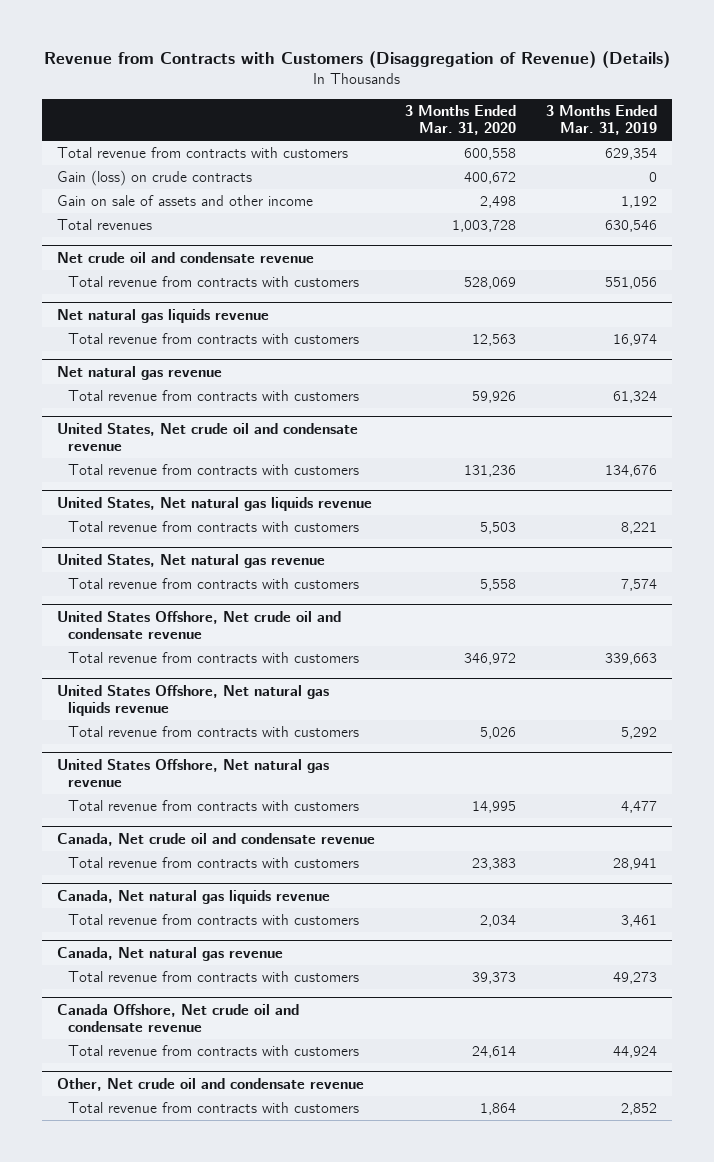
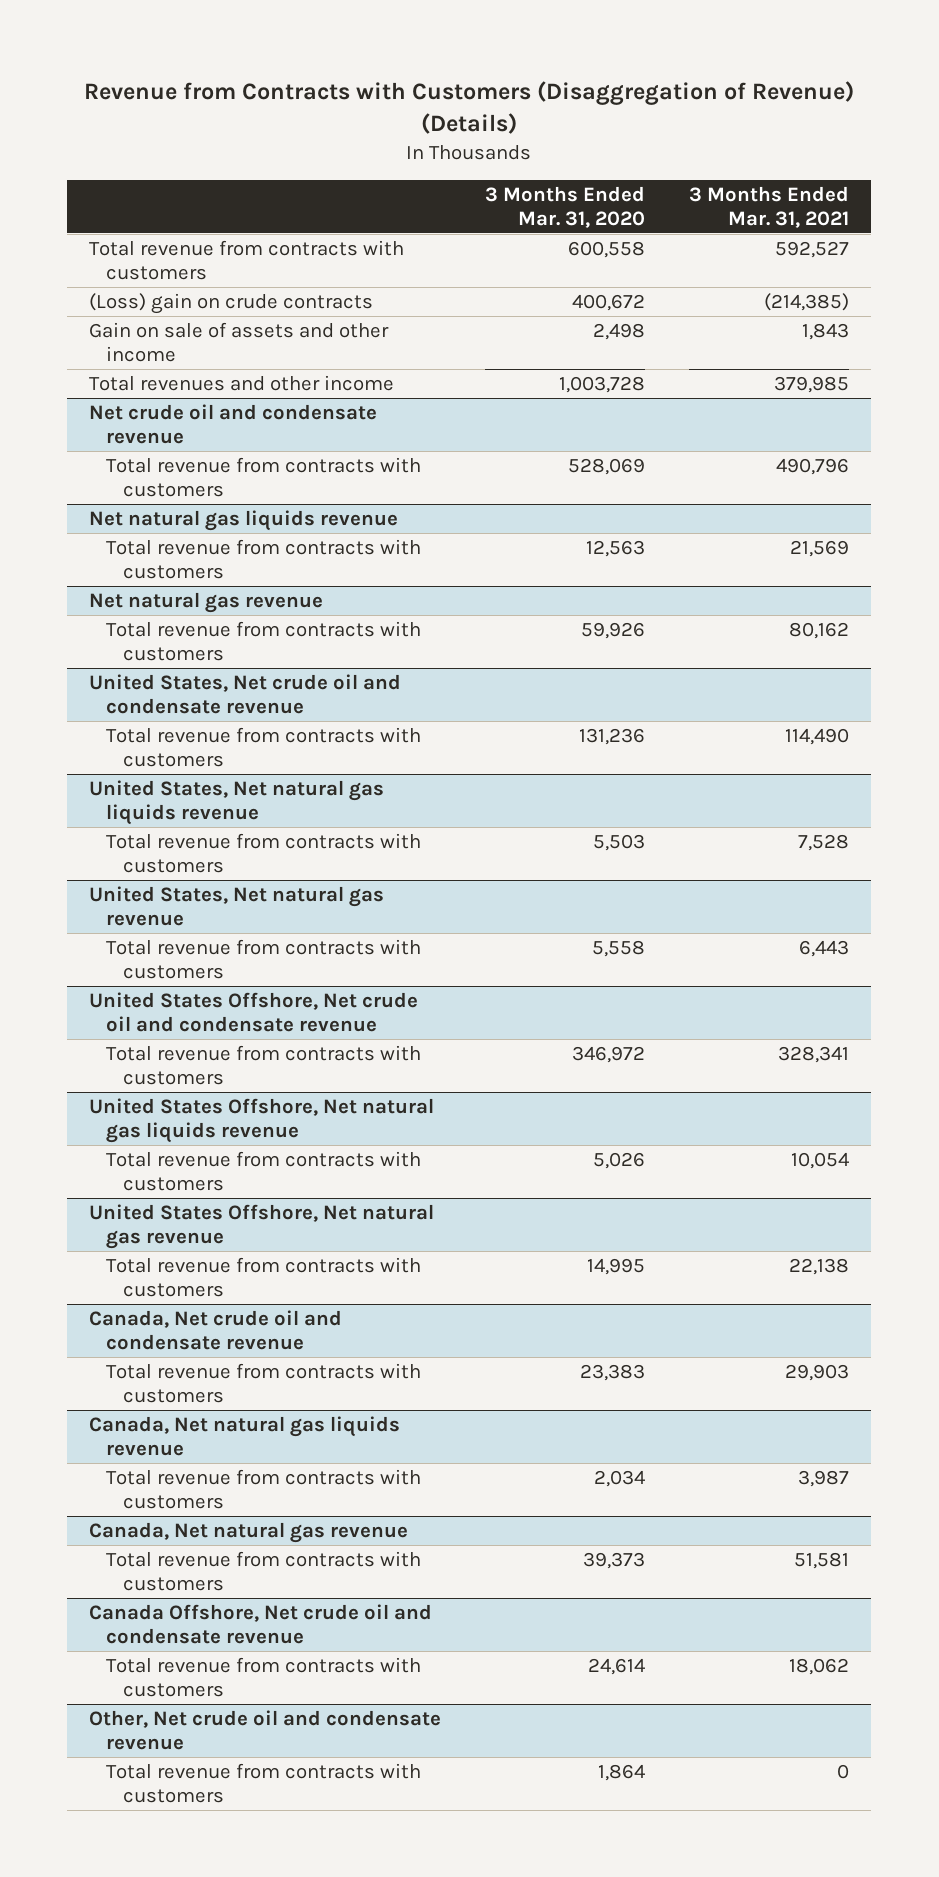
[545,104,657,136] 3 Months Ended Mar. 31, 2019 -> none
none -> [689,185,850,228] 3 Months Ended Mar. 31, 2021
[56,169,252,186] Gain (loss) on crude contracts -> [89,293,374,315] (Loss) gain on crude contracts
[56,218,152,230] Total revenues -> [89,375,395,392] Total revenues and other income

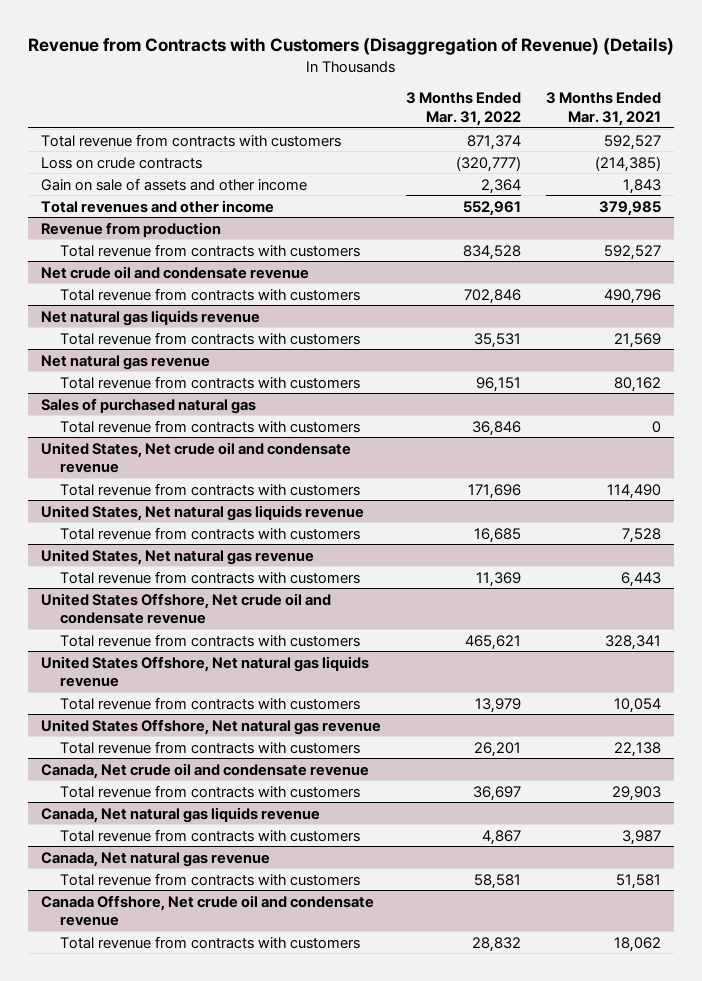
[485,185,646,228] 3 Months Ended Mar. 31, 2020 -> none
none -> [405,92,521,126] 3 Months Ended Mar. 31, 2022
[89,293,374,315] (Loss) gain on crude contracts -> [40,156,202,169] Loss on crude contracts
none -> [40,221,221,237] Revenue from production
none -> [60,243,361,257] Total revenue from contracts with customers
none -> [40,397,256,414] Sales of purchased natural gas
none -> [60,419,361,433] Total revenue from contracts with customers
[89,1710,442,1751] Other, Net crude oil and condensate revenue -> none
[106,1763,422,1804] Total revenue from contracts with customers -> none

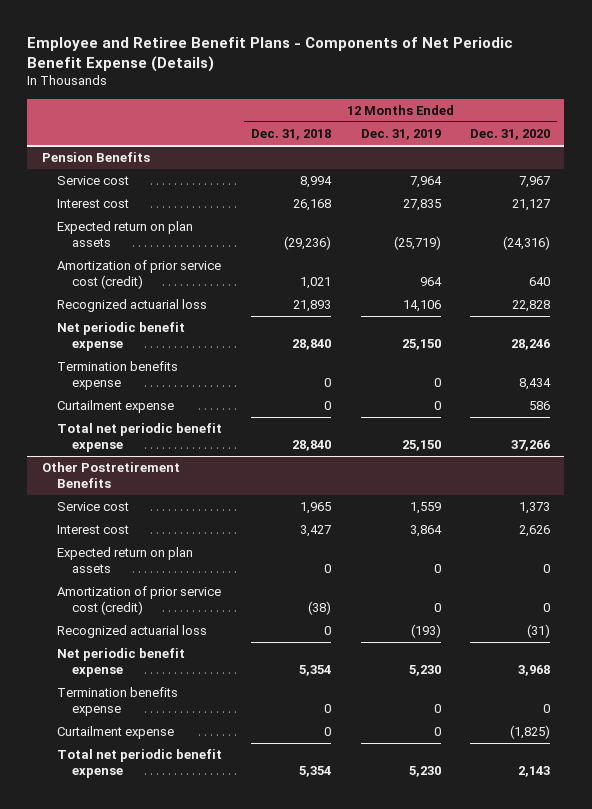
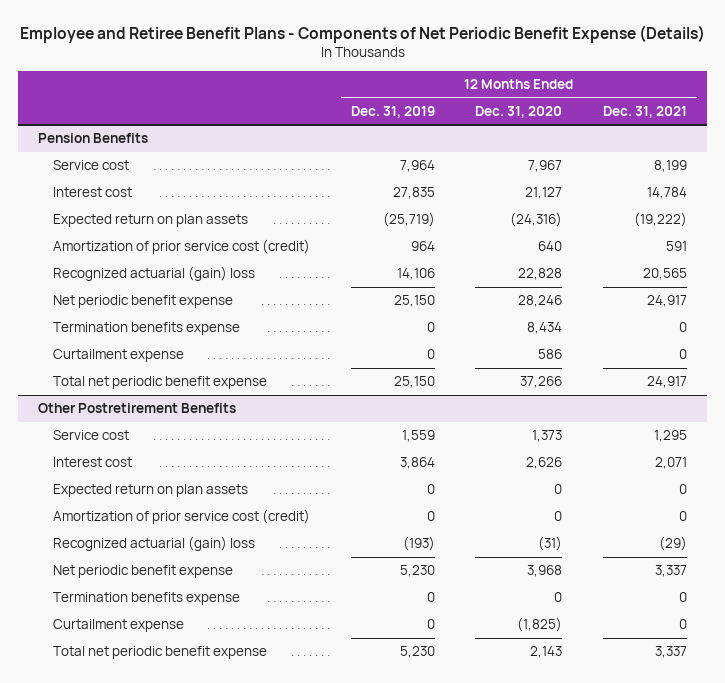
[251,129,332,141] Dec. 31, 2018 -> none
none -> [602,106,687,119] Dec. 31, 2021
[57,299,208,313] Recognized actuarial loss -> [53,266,256,282] Recognized actuarial (gain) loss
[57,625,208,639] Recognized actuarial loss -> [53,536,256,552] Recognized actuarial (gain) loss

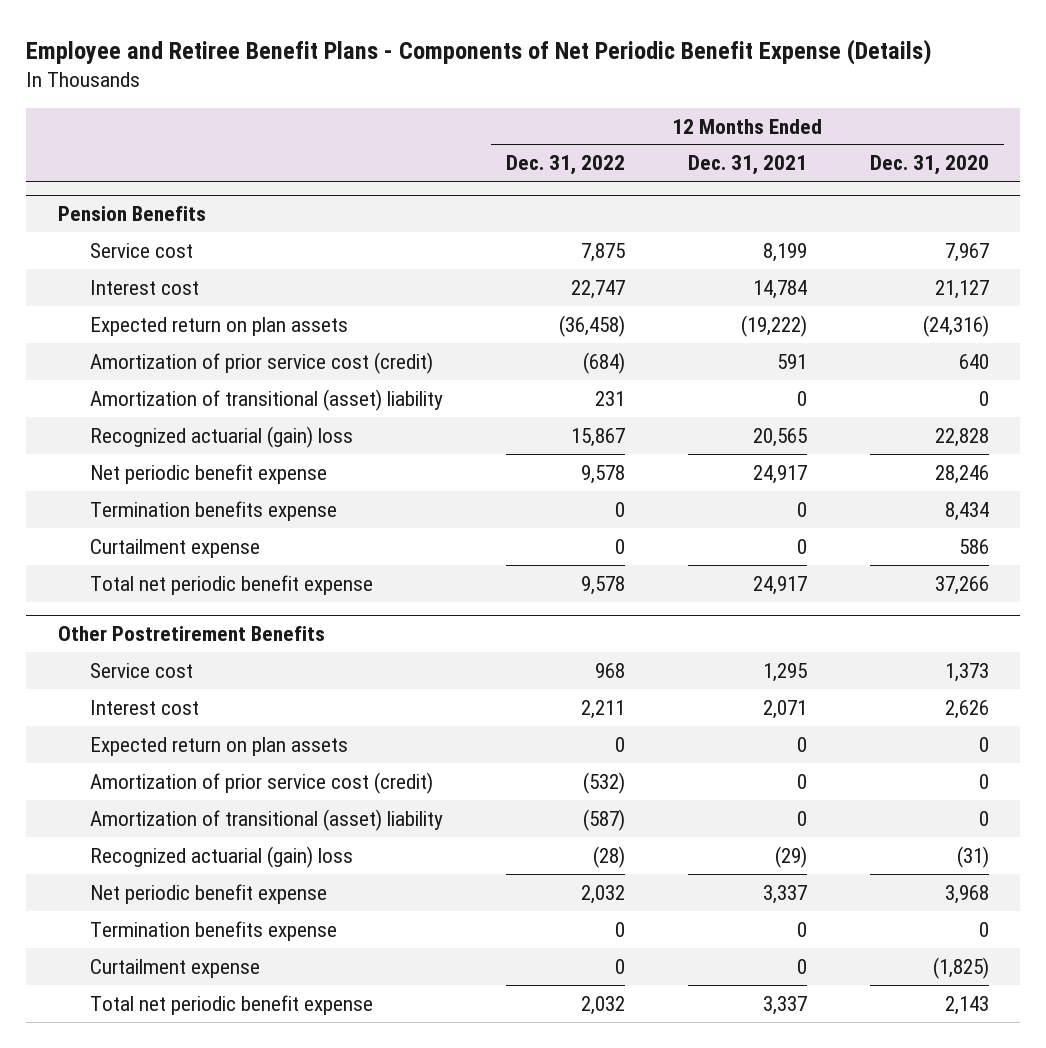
[350,106,435,119] Dec. 31, 2019 -> none
none -> [506,155,626,176] Dec. 31, 2022
none -> [90,388,444,411] Amortization of transitional (asset) liability
none -> [90,808,444,831] Amortization of transitional (asset) liability

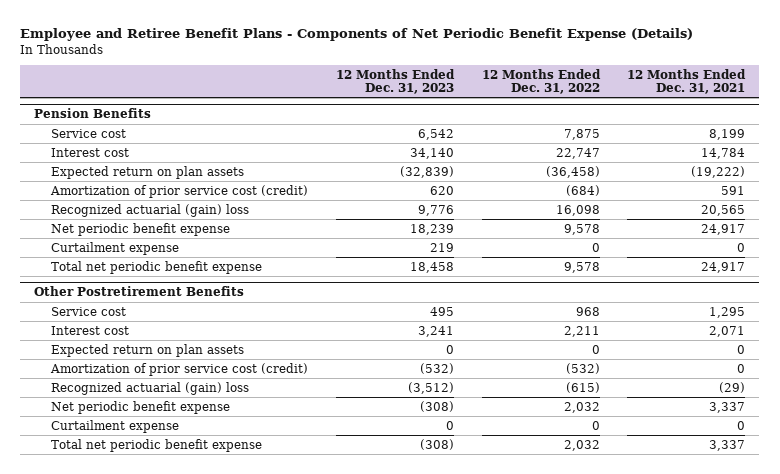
[869,155,989,176] Dec. 31, 2020 -> none
none -> [336,68,456,95] 12 Months Ended Dec. 31, 2023
[90,388,444,411] Amortization of transitional (asset) liability -> none
[571,427,626,447] 15,867 -> [555,204,600,216] 16,098
[90,500,338,521] Termination benefits expense -> none
[90,808,444,831] Amortization of transitional (asset) liability -> none
[593,845,626,868] (28) -> [565,381,600,393] (615)
[90,920,338,941] Termination benefits expense -> none

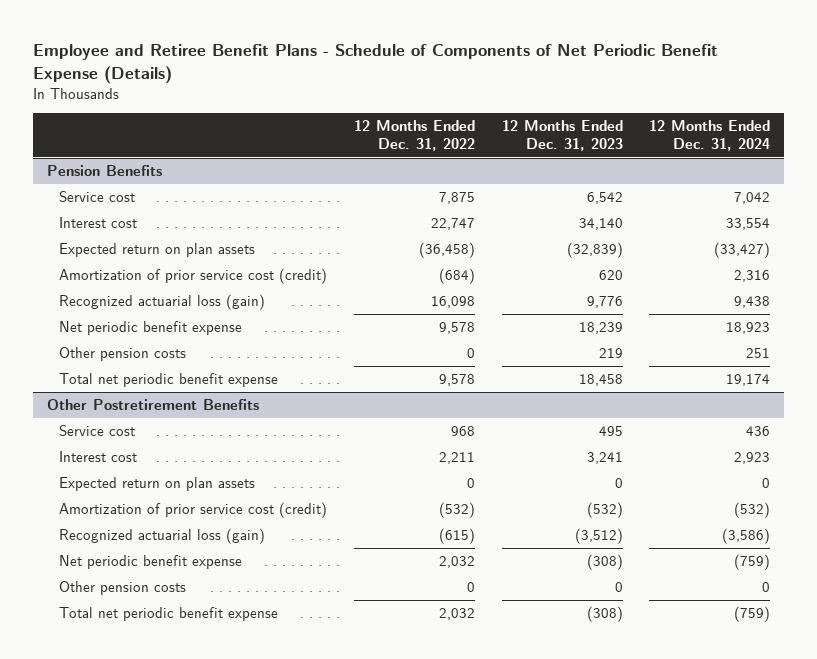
[20,28,694,42] Employee and Retiree Benefit Plans - Components of Net Periodic Benefit Expense (Details) -> [33,44,719,84] Employee and Retiree Benefit Plans - Schedule of Components of Net Periodic Benefit Expense (Details)
[627,68,747,95] 12 Months Ended Dec. 31, 2021 -> none
none -> [649,120,771,152] 12 Months Ended Dec. 31, 2024
[51,203,250,217] Recognized actuarial (gain) loss -> [59,294,266,311] Recognized actuarial loss (gain)
[51,241,180,255] Curtailment expense -> [59,347,187,362] Other pension costs
[51,381,250,395] Recognized actuarial (gain) loss -> [59,528,266,545] Recognized actuarial loss (gain)
[51,419,180,433] Curtailment expense -> none
none -> [59,581,187,596] Other pension costs

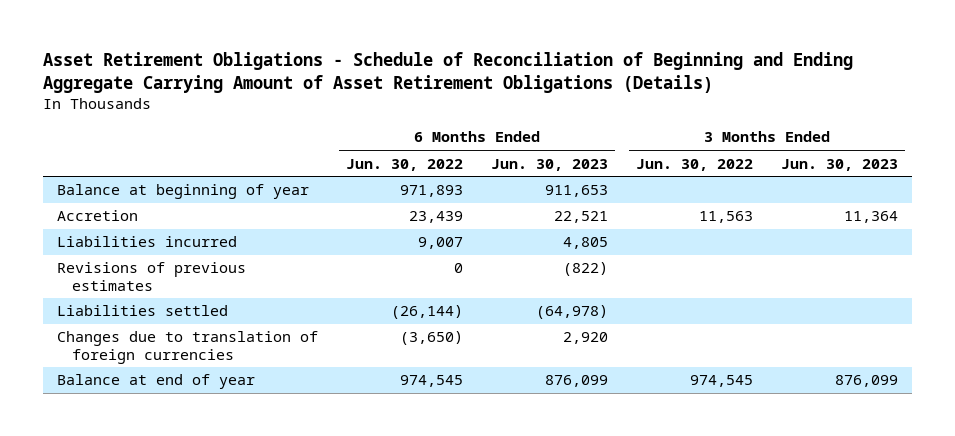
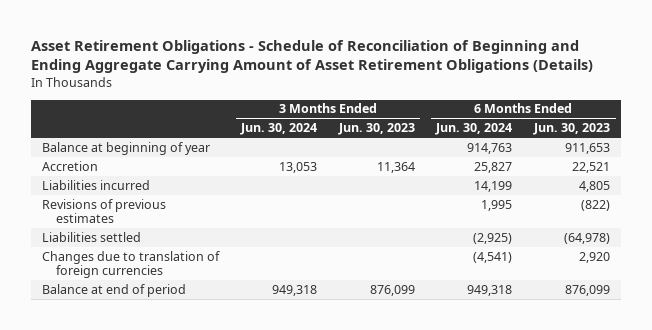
[346,158,464,171] Jun. 30, 2022 -> none
[636,158,754,171] Jun. 30, 2022 -> none
none -> [240,123,318,136] Jun. 30, 2024
none -> [435,123,513,136] Jun. 30, 2024
[57,374,256,390] Balance at end of year -> [42,283,187,297] Balance at end of period

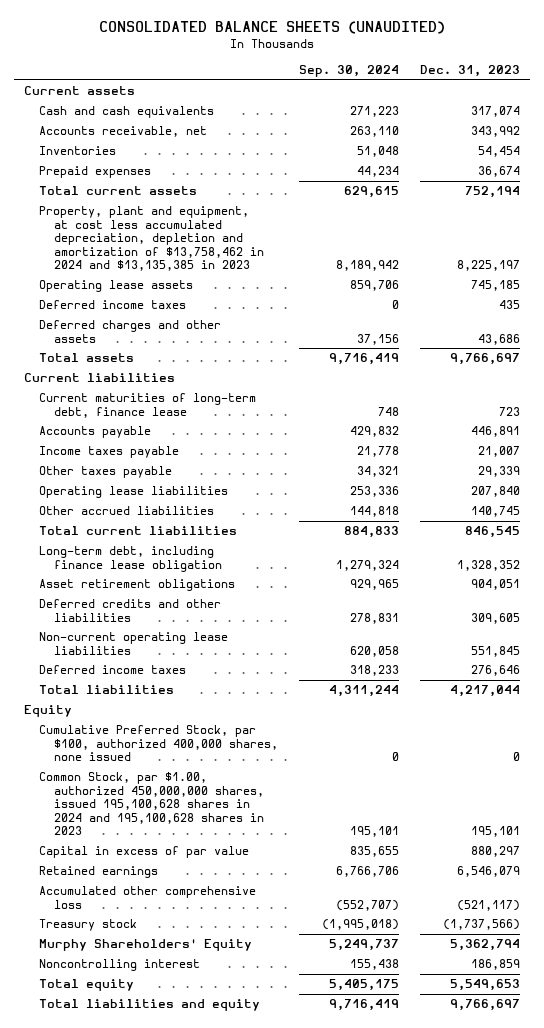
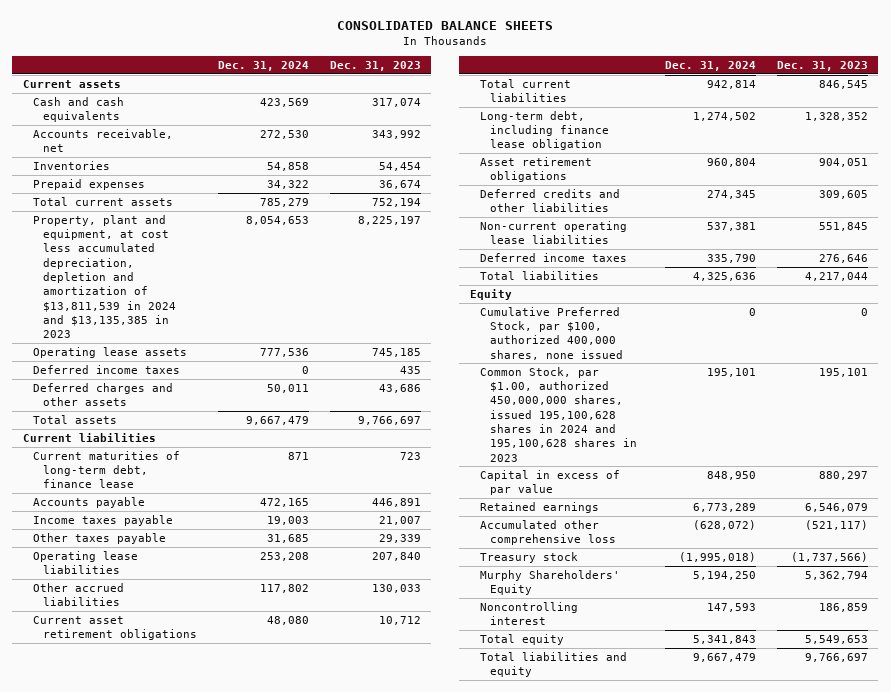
[99,21,446,35] CONSOLIDATED BALANCE SHEETS (UNAUDITED) -> [337,20,554,30] CONSOLIDATED BALANCE SHEETS
[298,65,399,78] Sep. 30, 2024 -> none
none -> [217,61,309,72] Dec. 31, 2024
[39,206,265,272] Property, plant and equipment, at cost less accumulated depreciation, depletion and amortization of $13,758,462 in 2024 and $13,135,385 in 2023 -> [32,214,176,339] Property, plant and equipment, at cost less accumulated depreciation, depletion and amortization of $13,811,539 in 2024 and $13,135,385 in 2023
[470,506,520,518] 140,745 -> [371,583,421,593] 130,033
none -> [32,615,197,641] Current asset retirement obligations

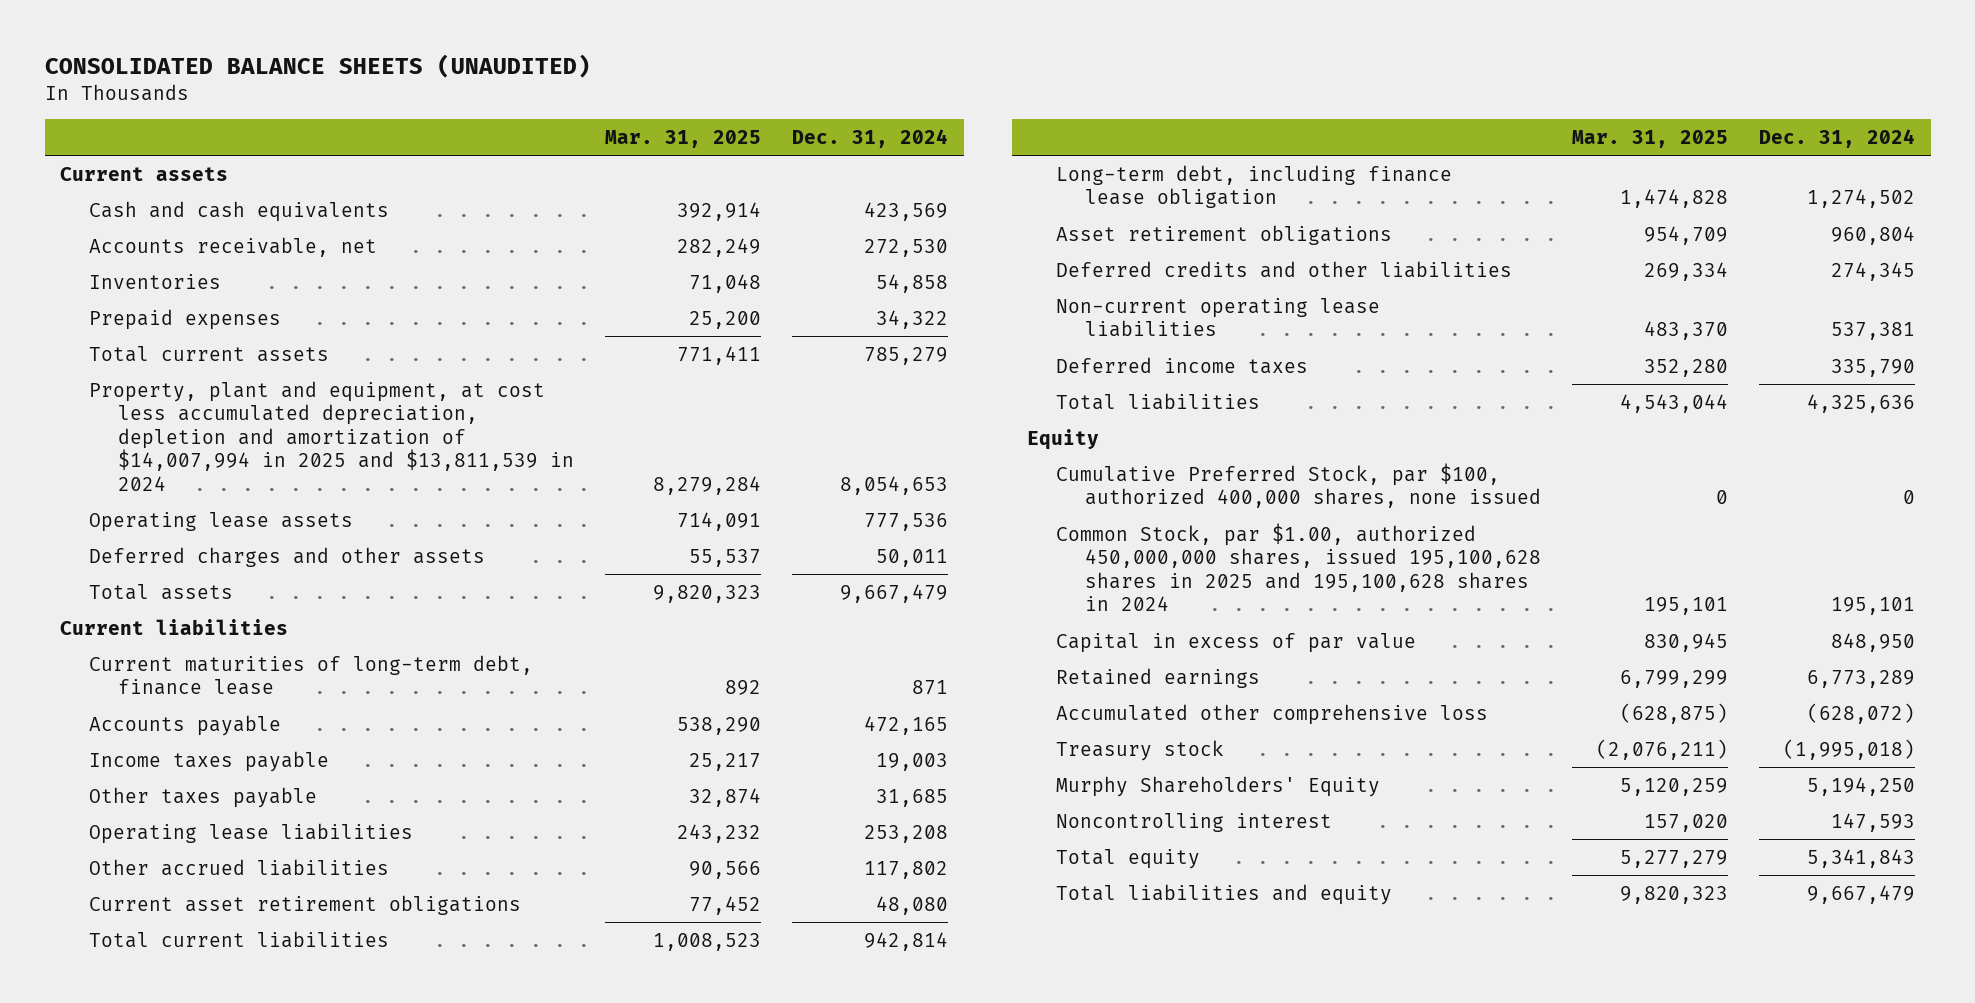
[337,20,554,30] CONSOLIDATED BALANCE SHEETS -> [44,54,591,79] CONSOLIDATED BALANCE SHEETS (UNAUDITED)
[329,61,421,72] Dec. 31, 2023 -> none
none -> [605,130,762,149] Mar. 31, 2025
[32,214,176,339] Property, plant and equipment, at cost less accumulated depreciation, depletion and amortization of $13,811,539 in 2024 and $13,135,385 in 2023 -> [89,380,575,492] Property, plant and equipment, at cost less accumulated depreciation, depletion and amortization of $14,007,994 in 2025 and $13,811,539 in 2024
[32,364,180,374] Deferred income taxes -> none
[479,366,637,462] Common Stock, par $1.00, authorized 450,000,000 shares, issued 195,100,628 shares in 2024 and 195,100,628 shares in 2023 -> [1056,522,1542,612] Common Stock, par $1.00, authorized 450,000,000 shares, issued 195,100,628 shares in 2025 and 195,100,628 shares in 2024

